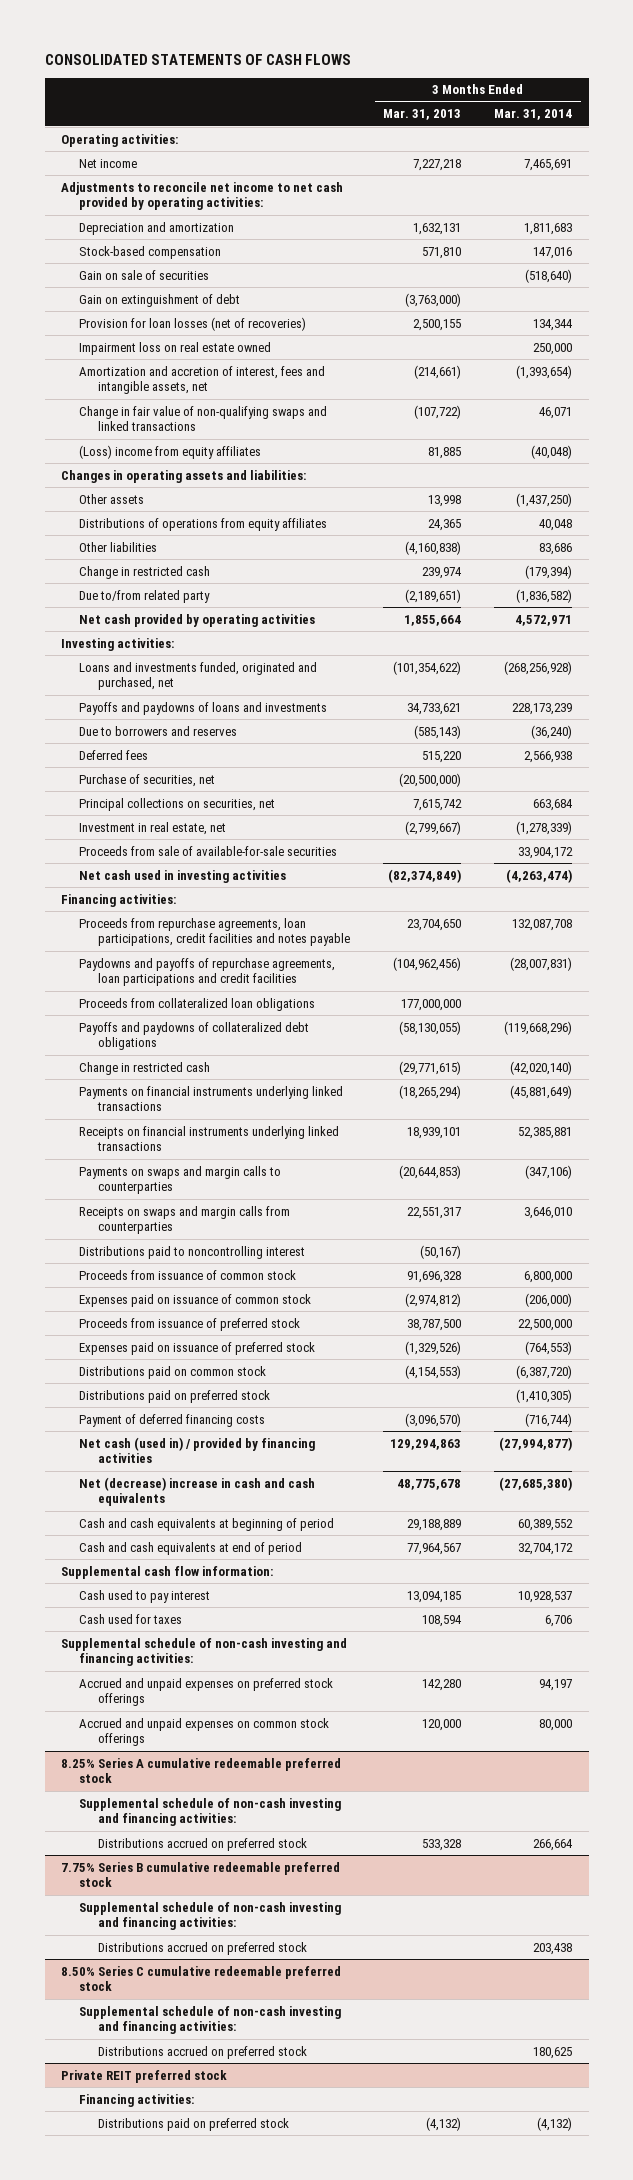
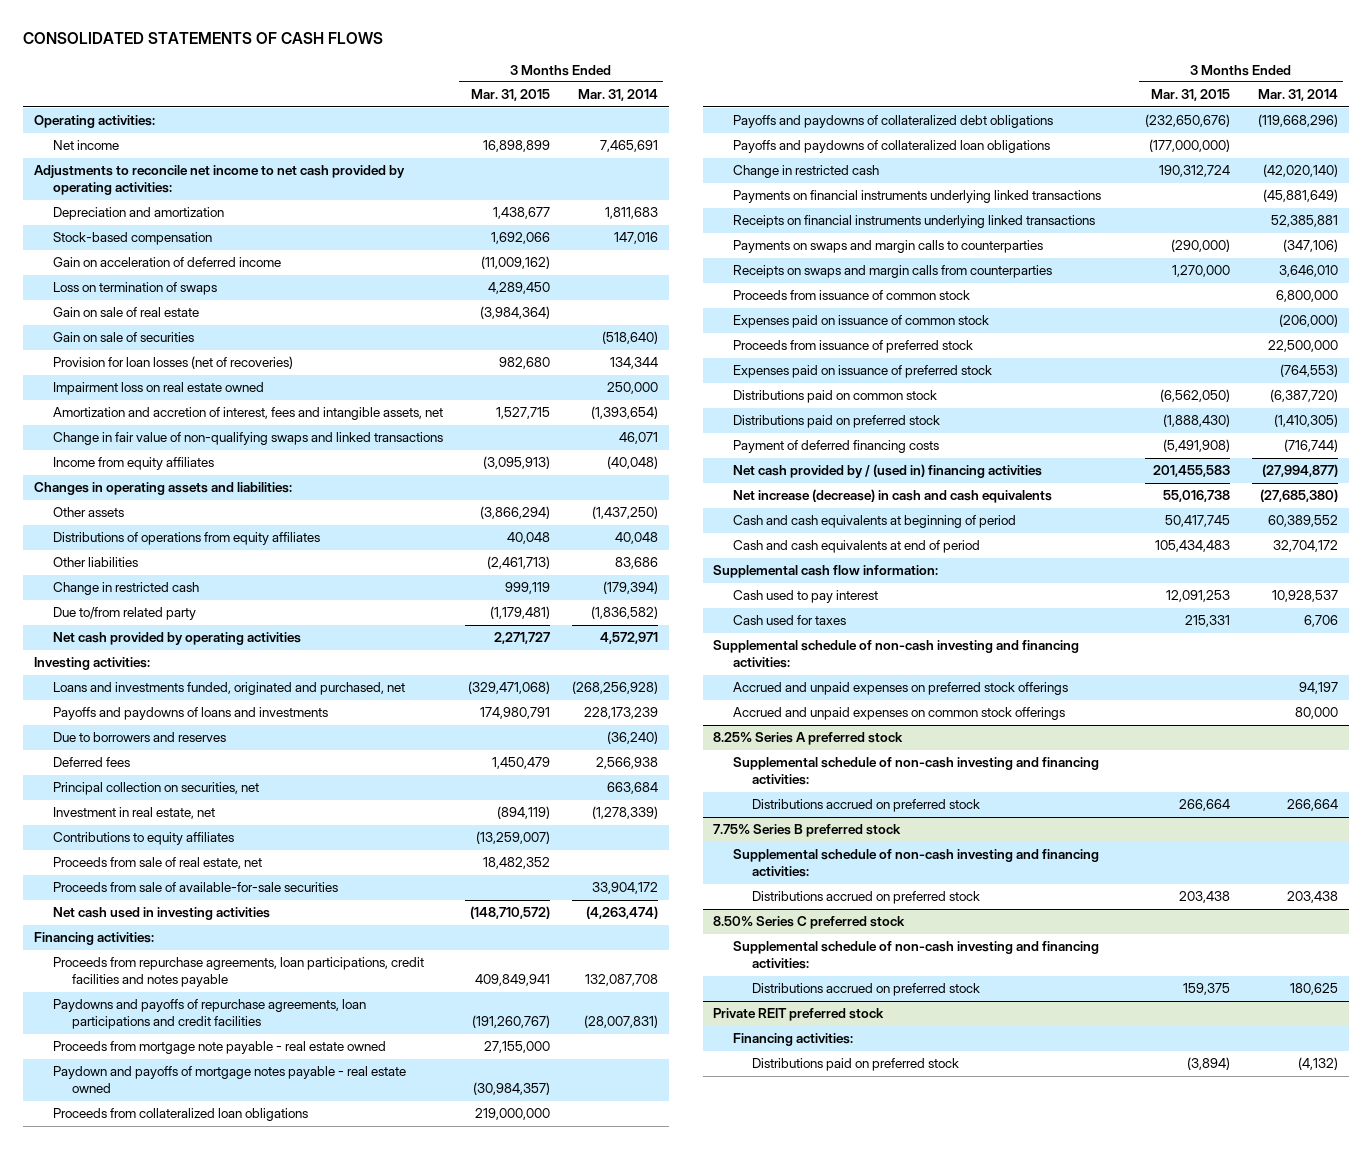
[383,109,462,121] Mar. 31, 2013 -> none
none -> [470,89,550,102] Mar. 31, 2015
none -> [52,257,281,268] Gain on acceleration of deferred income
none -> [52,282,217,296] Loss on termination of swaps
none -> [52,307,199,318] Gain on sale of real estate
[79,293,241,307] Gain on extinguishment of debt -> none
[79,444,262,459] (Loss) income from equity affiliates -> [52,457,214,471] Income from equity affiliates
[79,773,216,787] Purchase of securities, net -> none
[79,797,276,811] Principal collections on securities, net -> [52,782,259,796] Principal collection on securities, net
none -> [52,832,234,846] Contributions to equity affiliates
none -> [52,857,262,870] Proceeds from sale of real estate, net
none -> [52,1041,386,1055] Proceeds from mortgage note payable - real estate owned
none -> [52,1066,406,1094] Paydown and payoffs of mortgage notes payable - real estate owned
none -> [732,140,1050,154] Payoffs and paydowns of collateralized loan obligations
[79,1245,306,1259] Distributions paid to noncontrolling interest -> none
[79,1436,316,1464] Net cash (used in) / provided by financing activities -> [732,464,1042,479] Net cash provided by / (used in) financing activities
[79,1476,316,1507] Net (decrease) increase in cash and cash equivalents -> [732,489,1052,504] Net increase (decrease) in cash and cash equivalents
[61,1757,342,1784] 8.25% Series A cumulative redeemable preferred stock -> [713,732,904,746] 8.25% Series A preferred stock
[61,1861,341,1888] 7.75% Series B cumulative redeemable preferred stock -> [713,824,902,838] 7.75% Series B preferred stock
[61,1965,342,1992] 8.50% Series C cumulative redeemable preferred stock -> [713,916,906,930] 8.50% Series C preferred stock

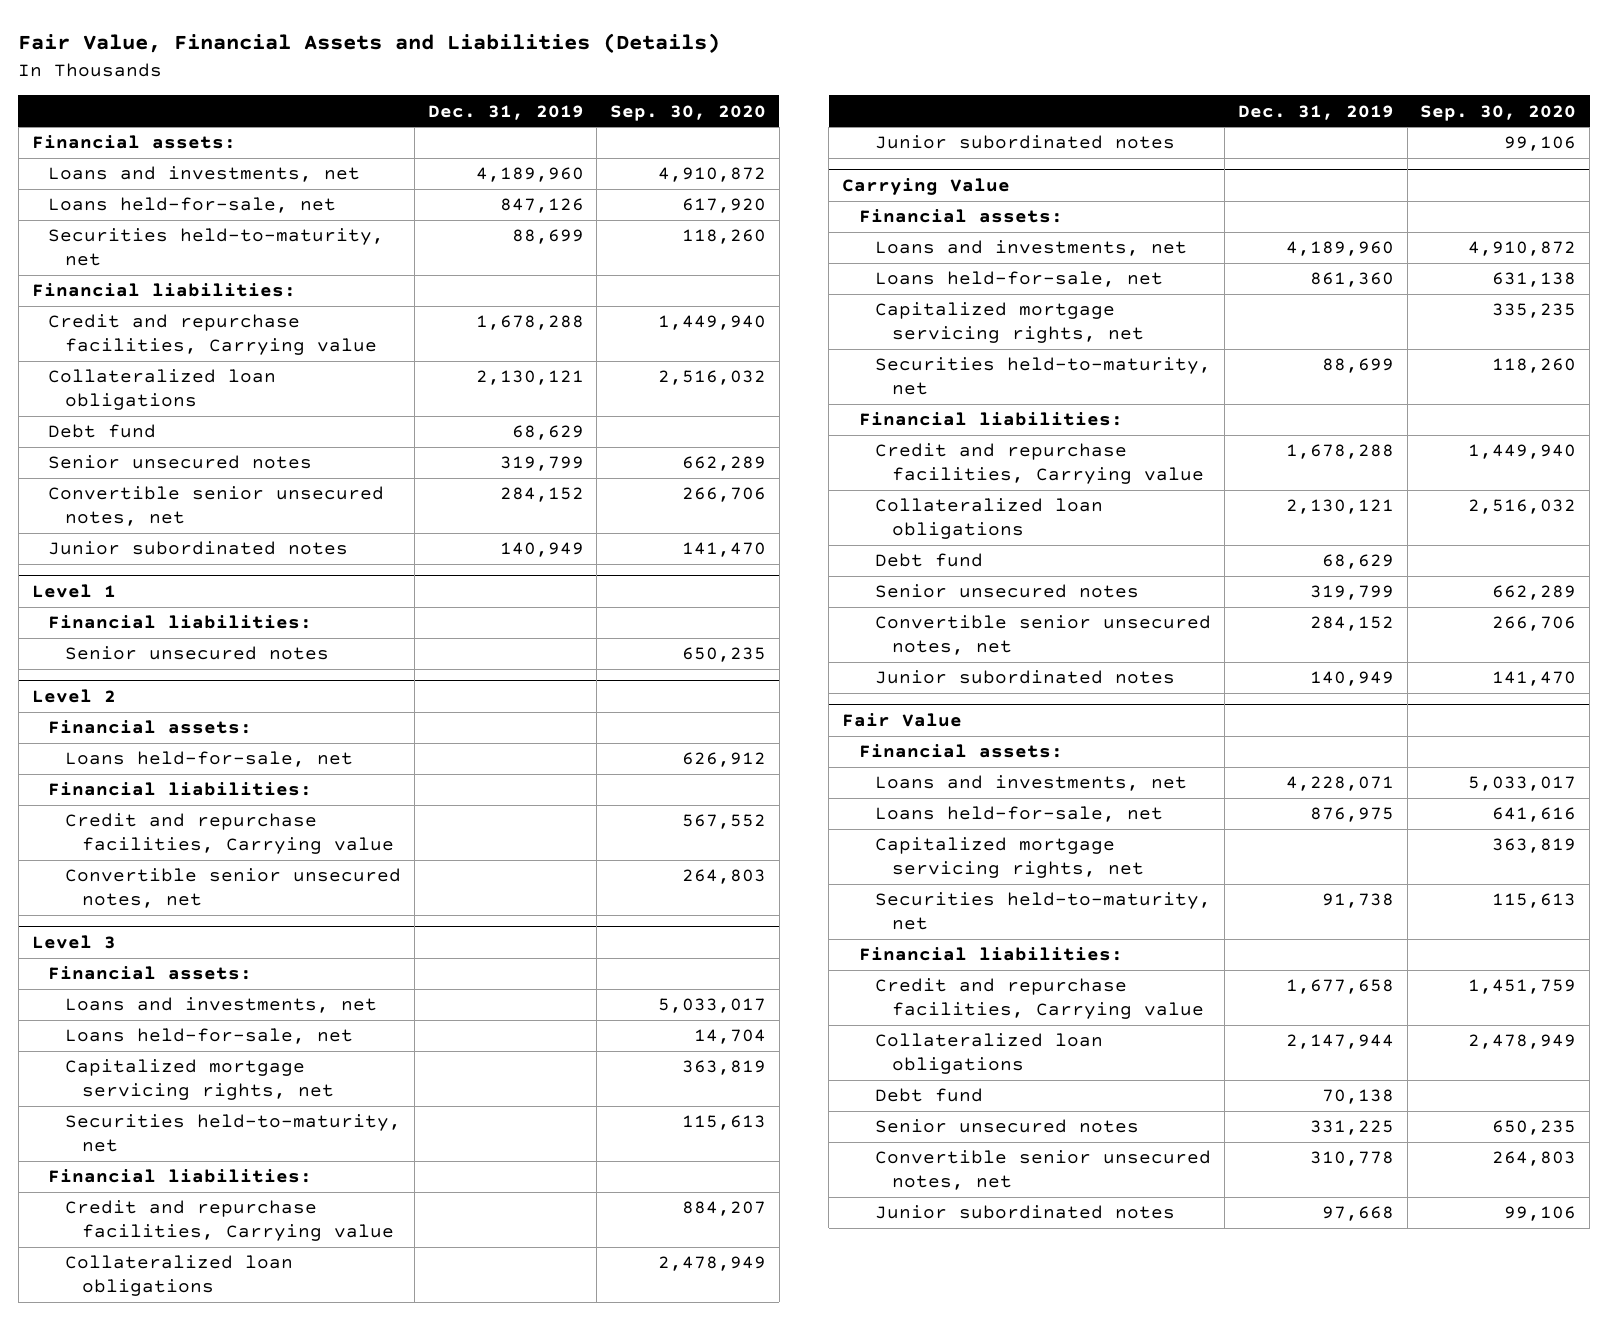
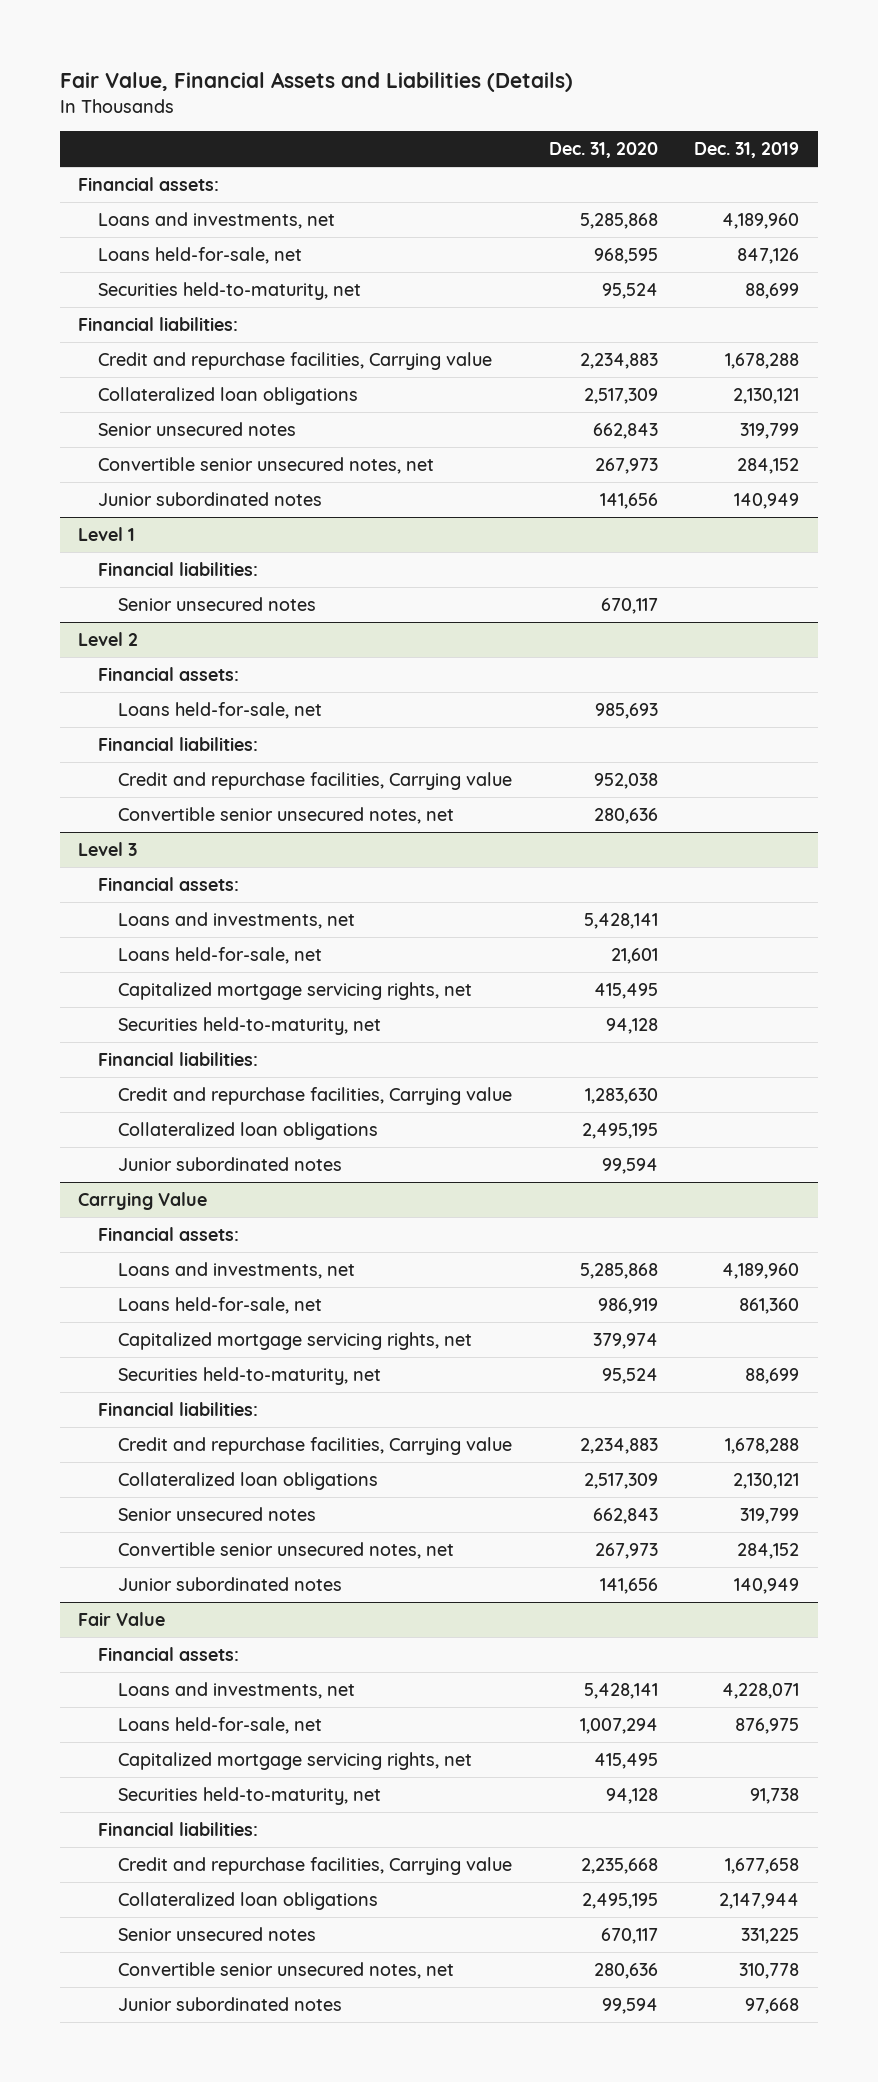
[610,104,767,121] Sep. 30, 2020 -> none
none -> [548,142,658,159] Dec. 31, 2020
[48,424,157,439] Debt fund -> none
[875,553,984,568] Debt fund -> none
[875,1088,984,1103] Debt fund -> none

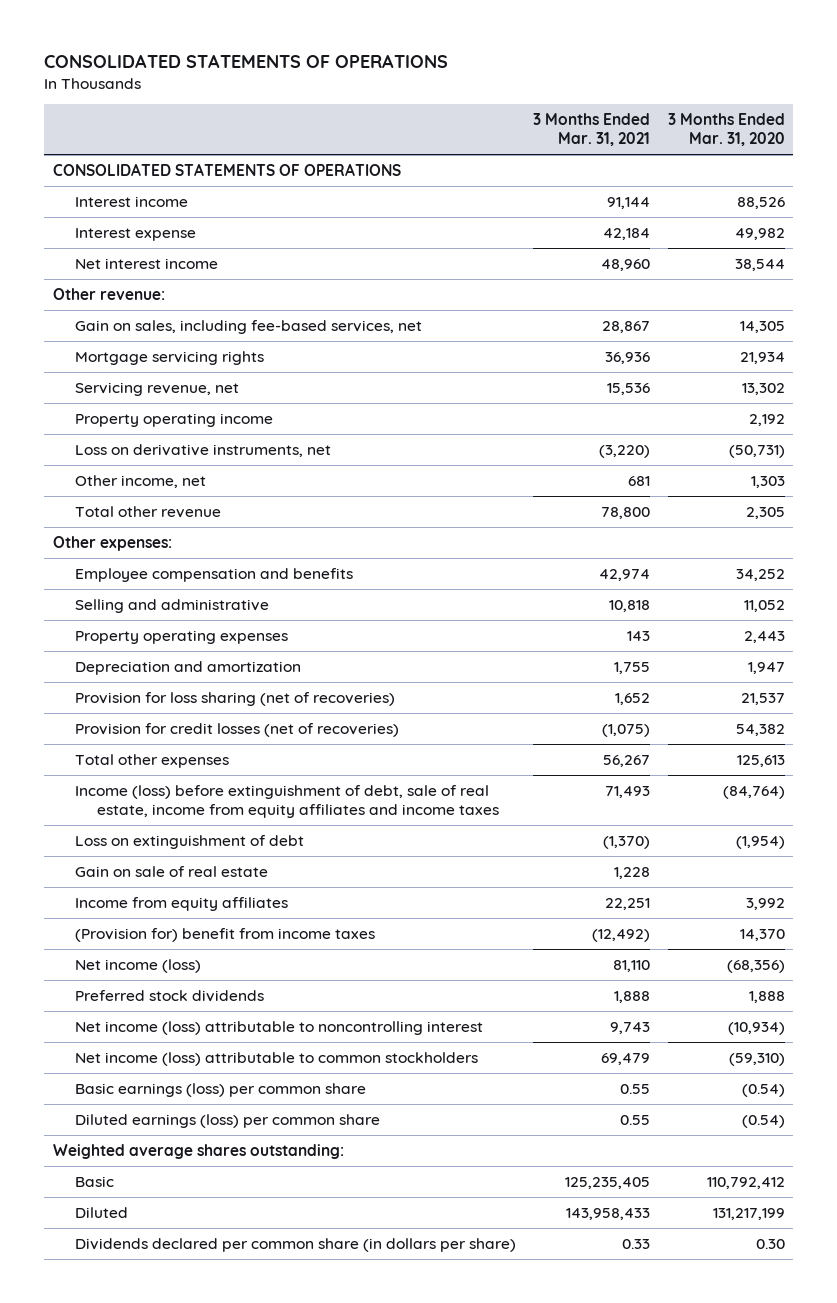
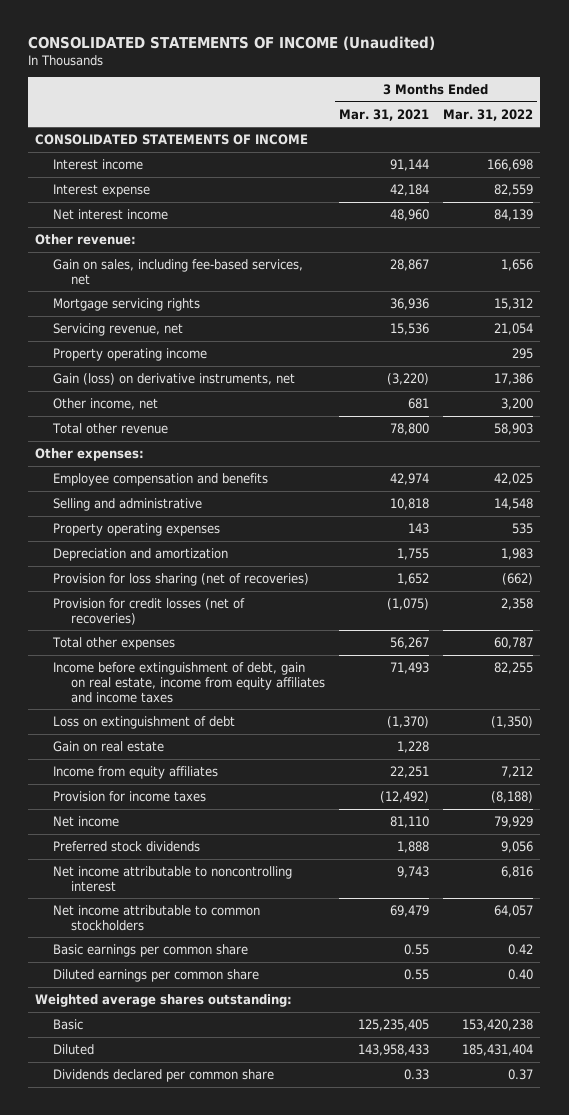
[43,53,448,68] CONSOLIDATED STATEMENTS OF OPERATIONS -> [28,35,436,50] CONSOLIDATED STATEMENTS OF INCOME (Unaudited)
[667,112,785,147] 3 Months Ended Mar. 31, 2020 -> none
none -> [443,108,534,121] Mar. 31, 2022
[52,162,401,176] CONSOLIDATED STATEMENTS OF OPERATIONS -> [35,133,309,145] CONSOLIDATED STATEMENTS OF INCOME
[74,443,331,457] Loss on derivative instruments, net -> [53,372,296,385] Gain (loss) on derivative instruments, net
[74,784,499,819] Income (loss) before extinguishment of debt, sale of real estate, income from equity affiliates and income taxes -> [53,661,325,703] Income before extinguishment of debt, gain on real estate, income from equity affiliates and income taxes
[74,865,268,877] Gain on sale of real estate -> [53,740,165,752] Gain on real estate
[74,927,375,942] (Provision for) benefit from income taxes -> [53,790,207,802] Provision for income taxes
[74,958,201,973] Net income (loss) -> [53,815,120,827] Net income
[74,1020,483,1035] Net income (loss) attributable to noncontrolling interest -> [53,865,293,892] Net income attributable to noncontrolling interest
[74,1051,478,1066] Net income (loss) attributable to common stockholders -> [53,904,261,931] Net income attributable to common stockholders
[74,1082,366,1097] Basic earnings (loss) per common share -> [53,943,249,957] Basic earnings per common share
[74,1113,380,1128] Diluted earnings (loss) per common share -> [53,968,260,982] Diluted earnings per common share
[74,1237,516,1252] Dividends declared per common share (in dollars per share) -> [53,1068,275,1082] Dividends declared per common share

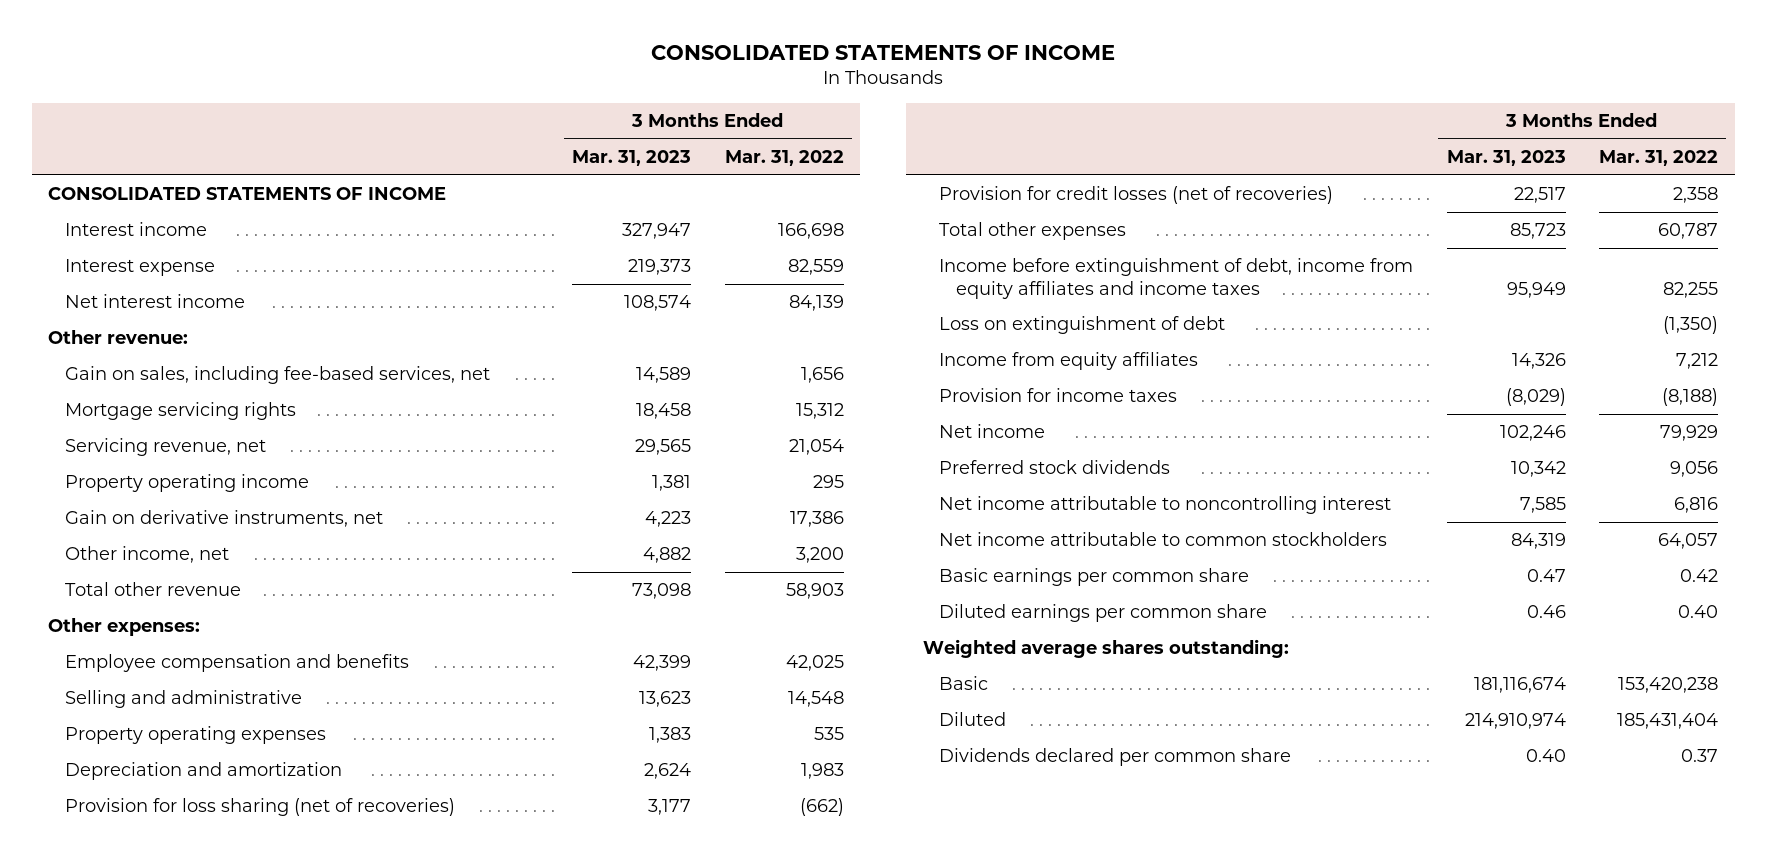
[28,35,436,50] CONSOLIDATED STATEMENTS OF INCOME (Unaudited) -> [651,44,1116,60] CONSOLIDATED STATEMENTS OF INCOME
[339,108,430,121] Mar. 31, 2021 -> none
none -> [572,150,692,167] Mar. 31, 2023
[53,372,296,385] Gain (loss) on derivative instruments, net -> [64,510,383,528] Gain on derivative instruments, net
[53,661,325,703] Income before extinguishment of debt, gain on real estate, income from equity affiliates and income taxes -> [939,258,1414,299] Income before extinguishment of debt, income from equity affiliates and income taxes
[53,740,165,752] Gain on real estate -> none

